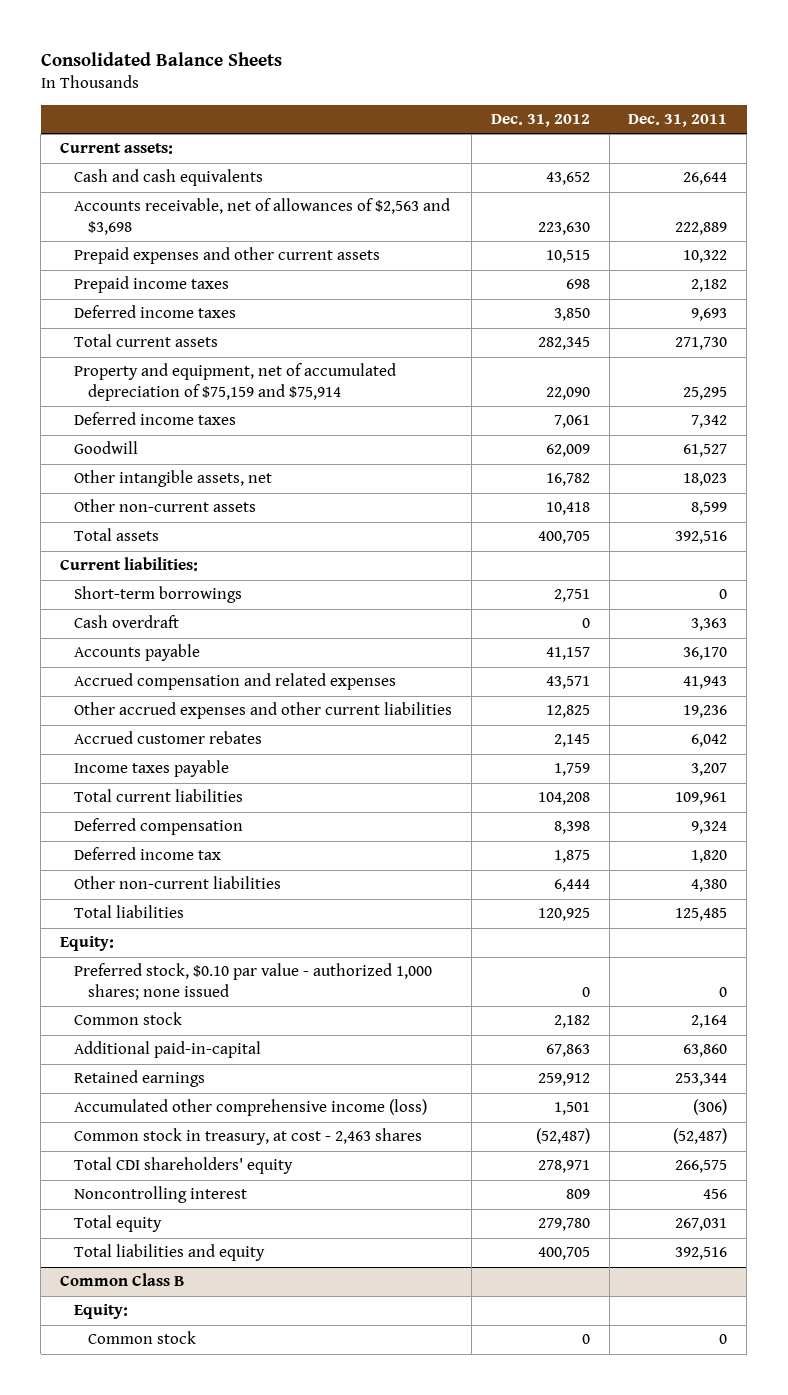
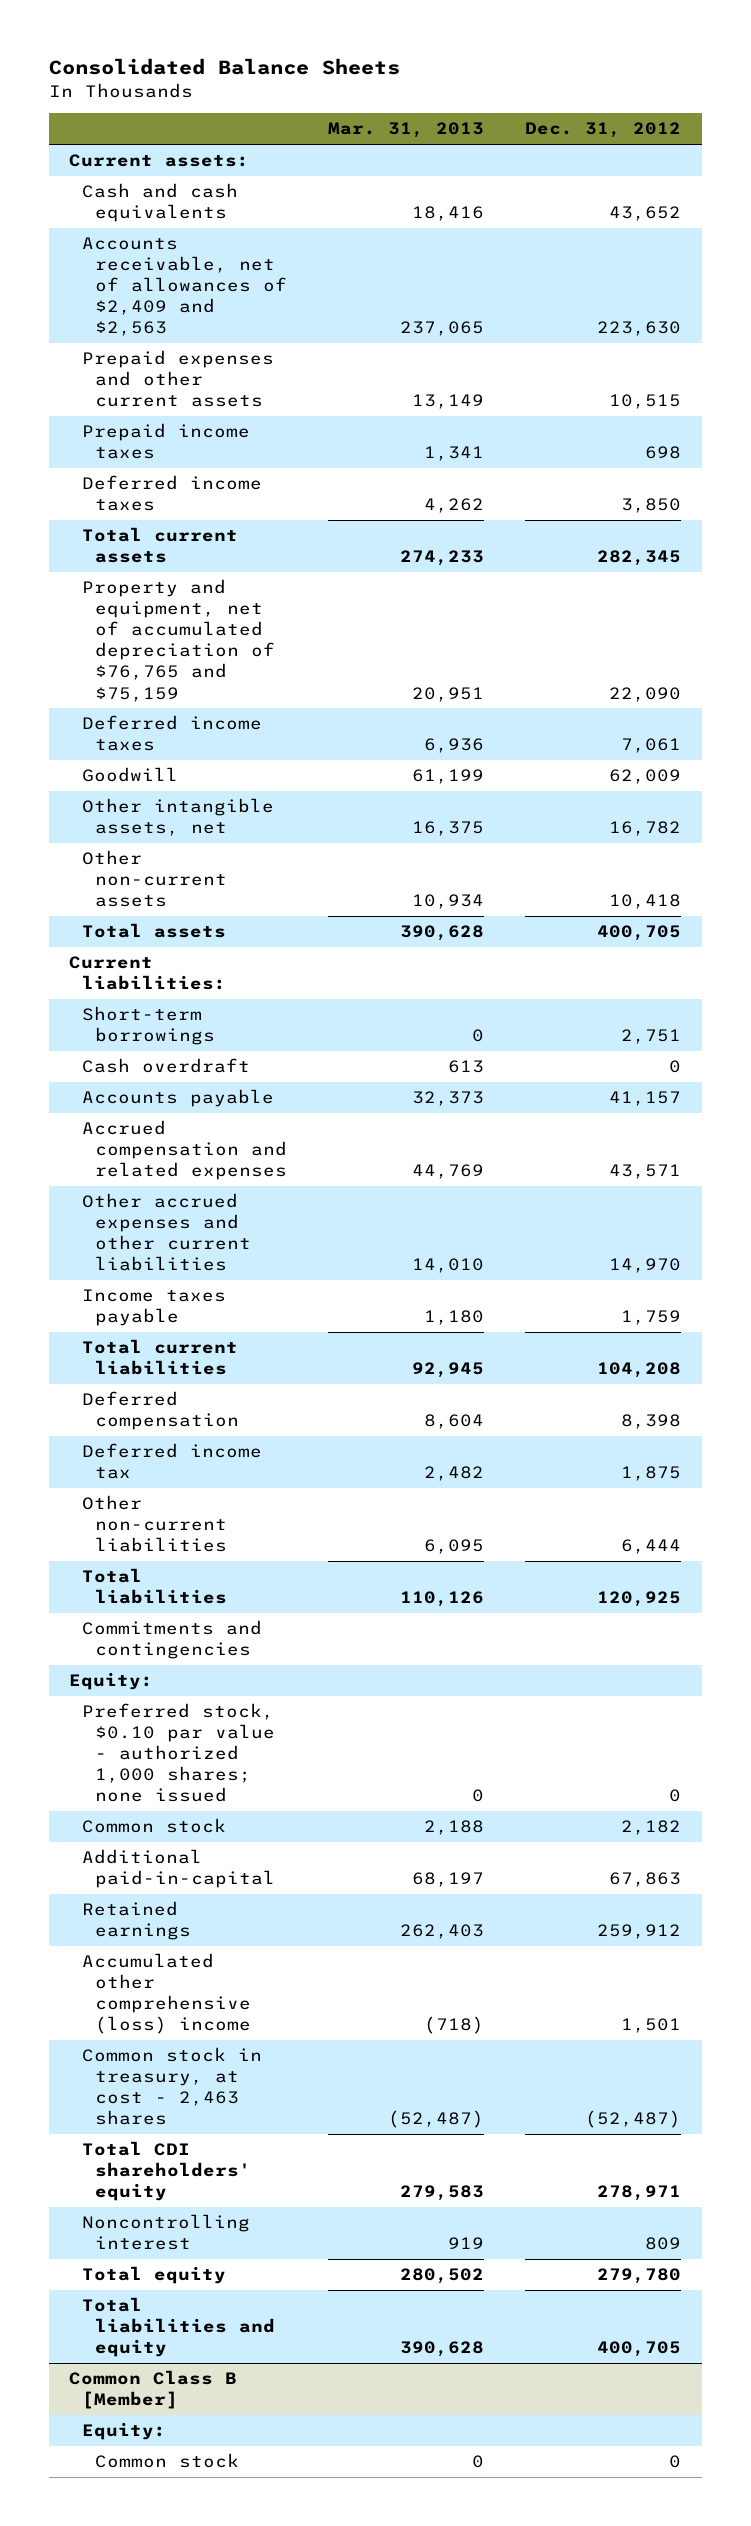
[628,114,728,128] Dec. 31, 2011 -> none
none -> [328,122,485,139] Mar. 31, 2013
[74,198,451,235] Accounts receivable, net of allowances of $2,563 and $3,698 -> [82,237,287,337] Accounts receivable, net of allowances of $2,409 and $2,563
[74,363,397,401] Property and equipment, net of accumulated depreciation of $75,159 and $75,914 -> [82,579,275,702] Property and equipment, net of accumulated depreciation of $76,765 and $75,159
[74,731,263,745] Accrued customer rebates -> none
[545,705,590,719] 12,825 -> [609,1258,682,1274] 14,970
none -> [82,1620,263,1660] Commitments and contingencies
[74,1099,428,1117] Accumulated other comprehensive income (loss) -> [82,1953,251,2035] Accumulated other comprehensive (loss) income
[60,1273,186,1287] Common Class B -> [69,2370,238,2410] Common Class B [Member]

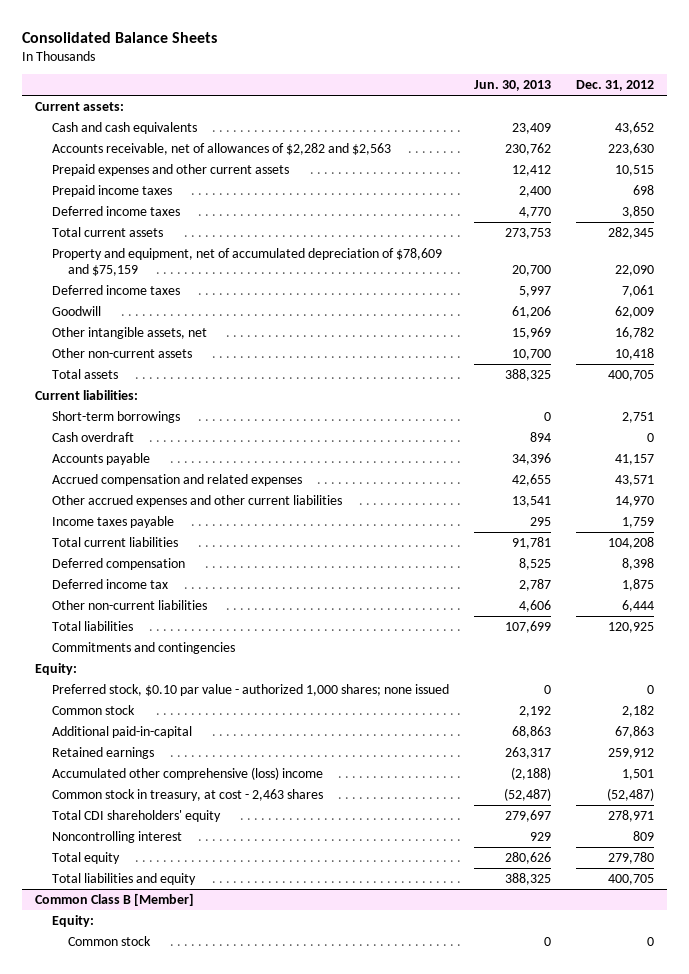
[328,122,485,139] Mar. 31, 2013 -> none
none -> [473,80,551,92] Jun. 30, 2013
[82,237,287,337] Accounts receivable, net of allowances of $2,409 and $2,563 -> [51,142,391,155] Accounts receivable, net of allowances of $2,282 and $2,563
[82,579,275,702] Property and equipment, net of accumulated depreciation of $76,765 and $75,159 -> [51,247,442,276] Property and equipment, net of accumulated depreciation of $78,609 and $75,159

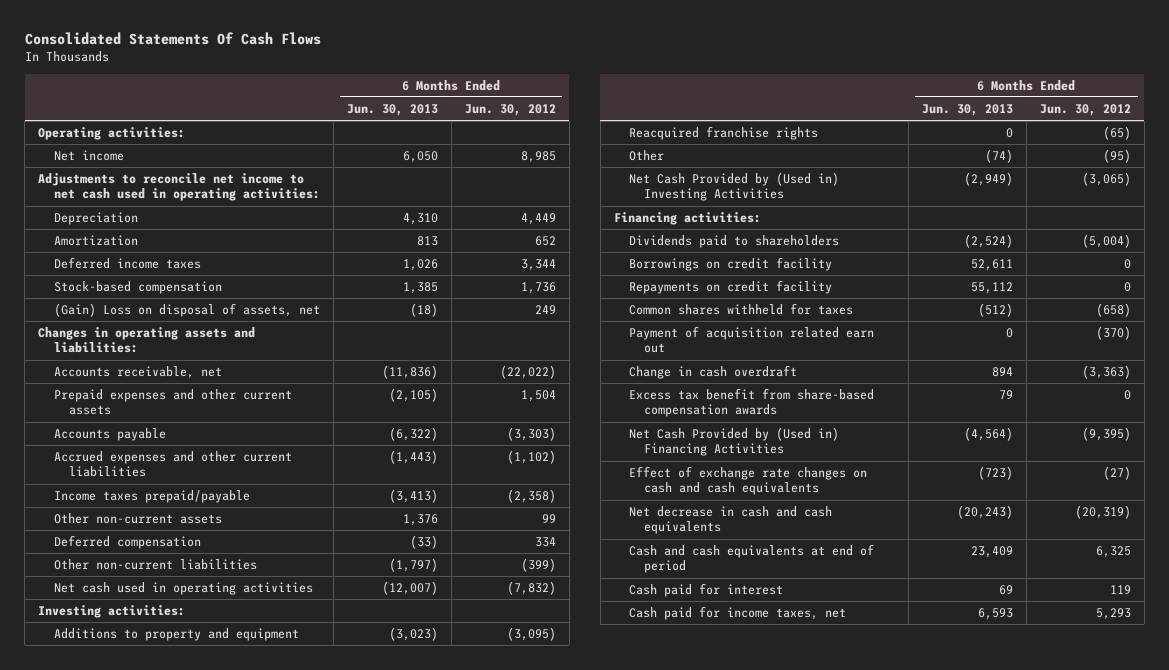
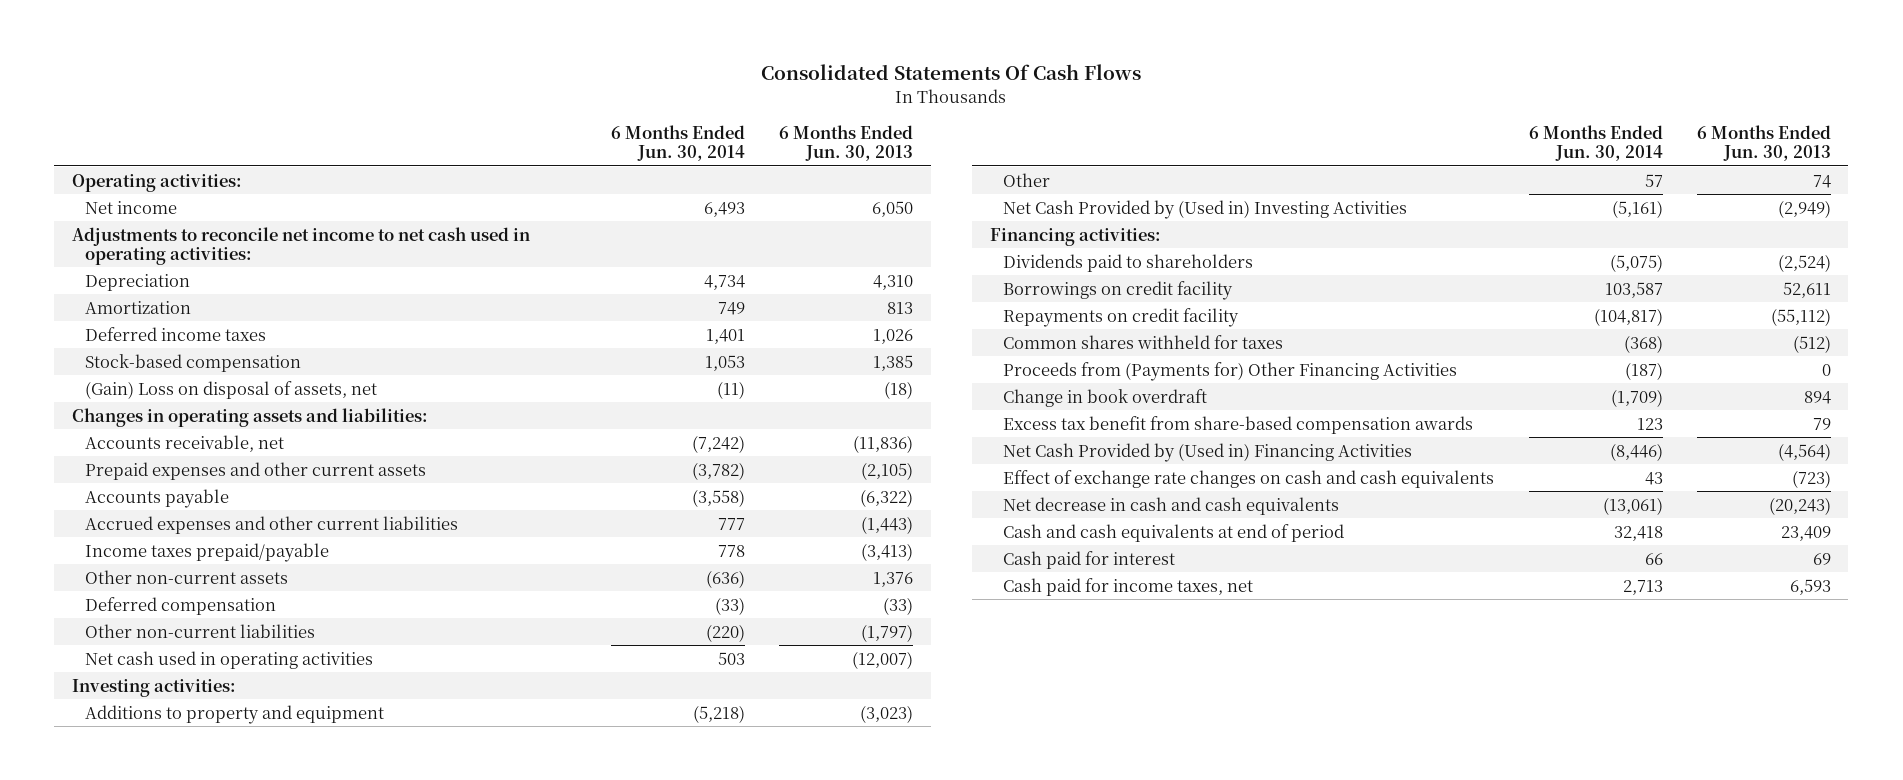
[464,103,556,116] Jun. 30, 2012 -> none
none -> [610,125,745,162] 6 Months Ended Jun. 30, 2014
[628,125,818,140] Reacquired franchise rights -> none
[984,148,1013,163] (74) -> [1813,174,1832,188] 74
[970,281,1013,294] 55,112 -> [1771,307,1832,326] (55,112)
[628,325,874,354] Payment of acquisition related earn out -> [1003,361,1458,381] Proceeds from (Payments for) Other Financing Activities
[628,364,797,379] Change in cash overdraft -> [1003,388,1208,407] Change in book overdraft

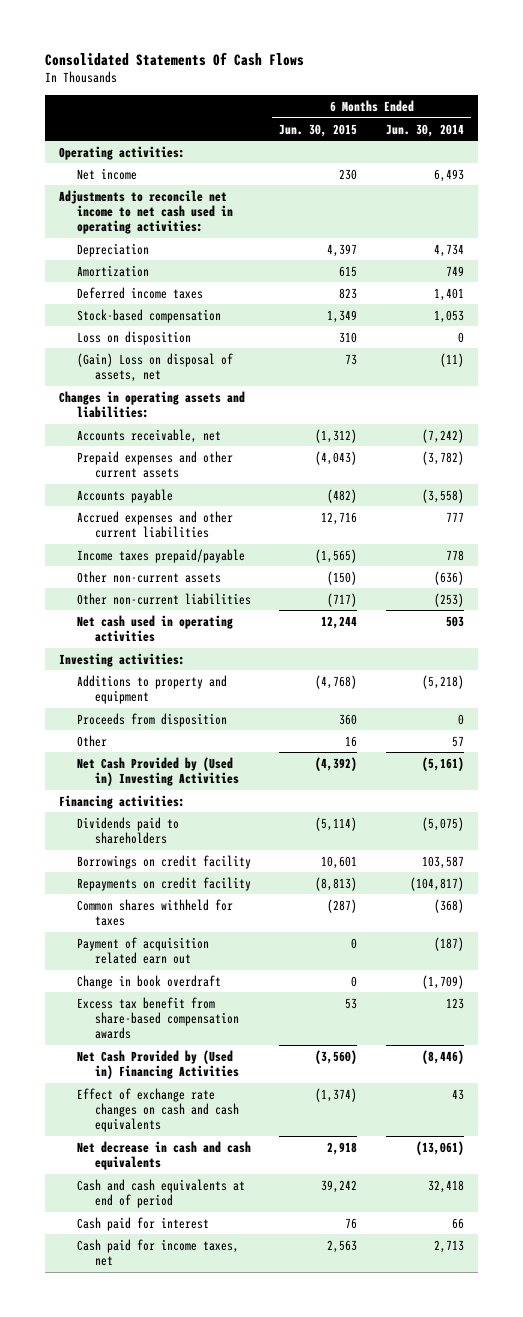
[779,125,914,162] 6 Months Ended Jun. 30, 2013 -> none
none -> [279,123,358,137] Jun. 30, 2015
none -> [77,330,192,345] Loss on disposition
[85,596,277,615] Deferred compensation -> none
[705,623,745,642] (220) -> [433,592,464,607] (253)
none -> [77,712,228,727] Proceeds from disposition
[1003,361,1458,381] Proceeds from (Payments for) Other Financing Activities -> [77,936,210,964] Payment of acquisition related earn out

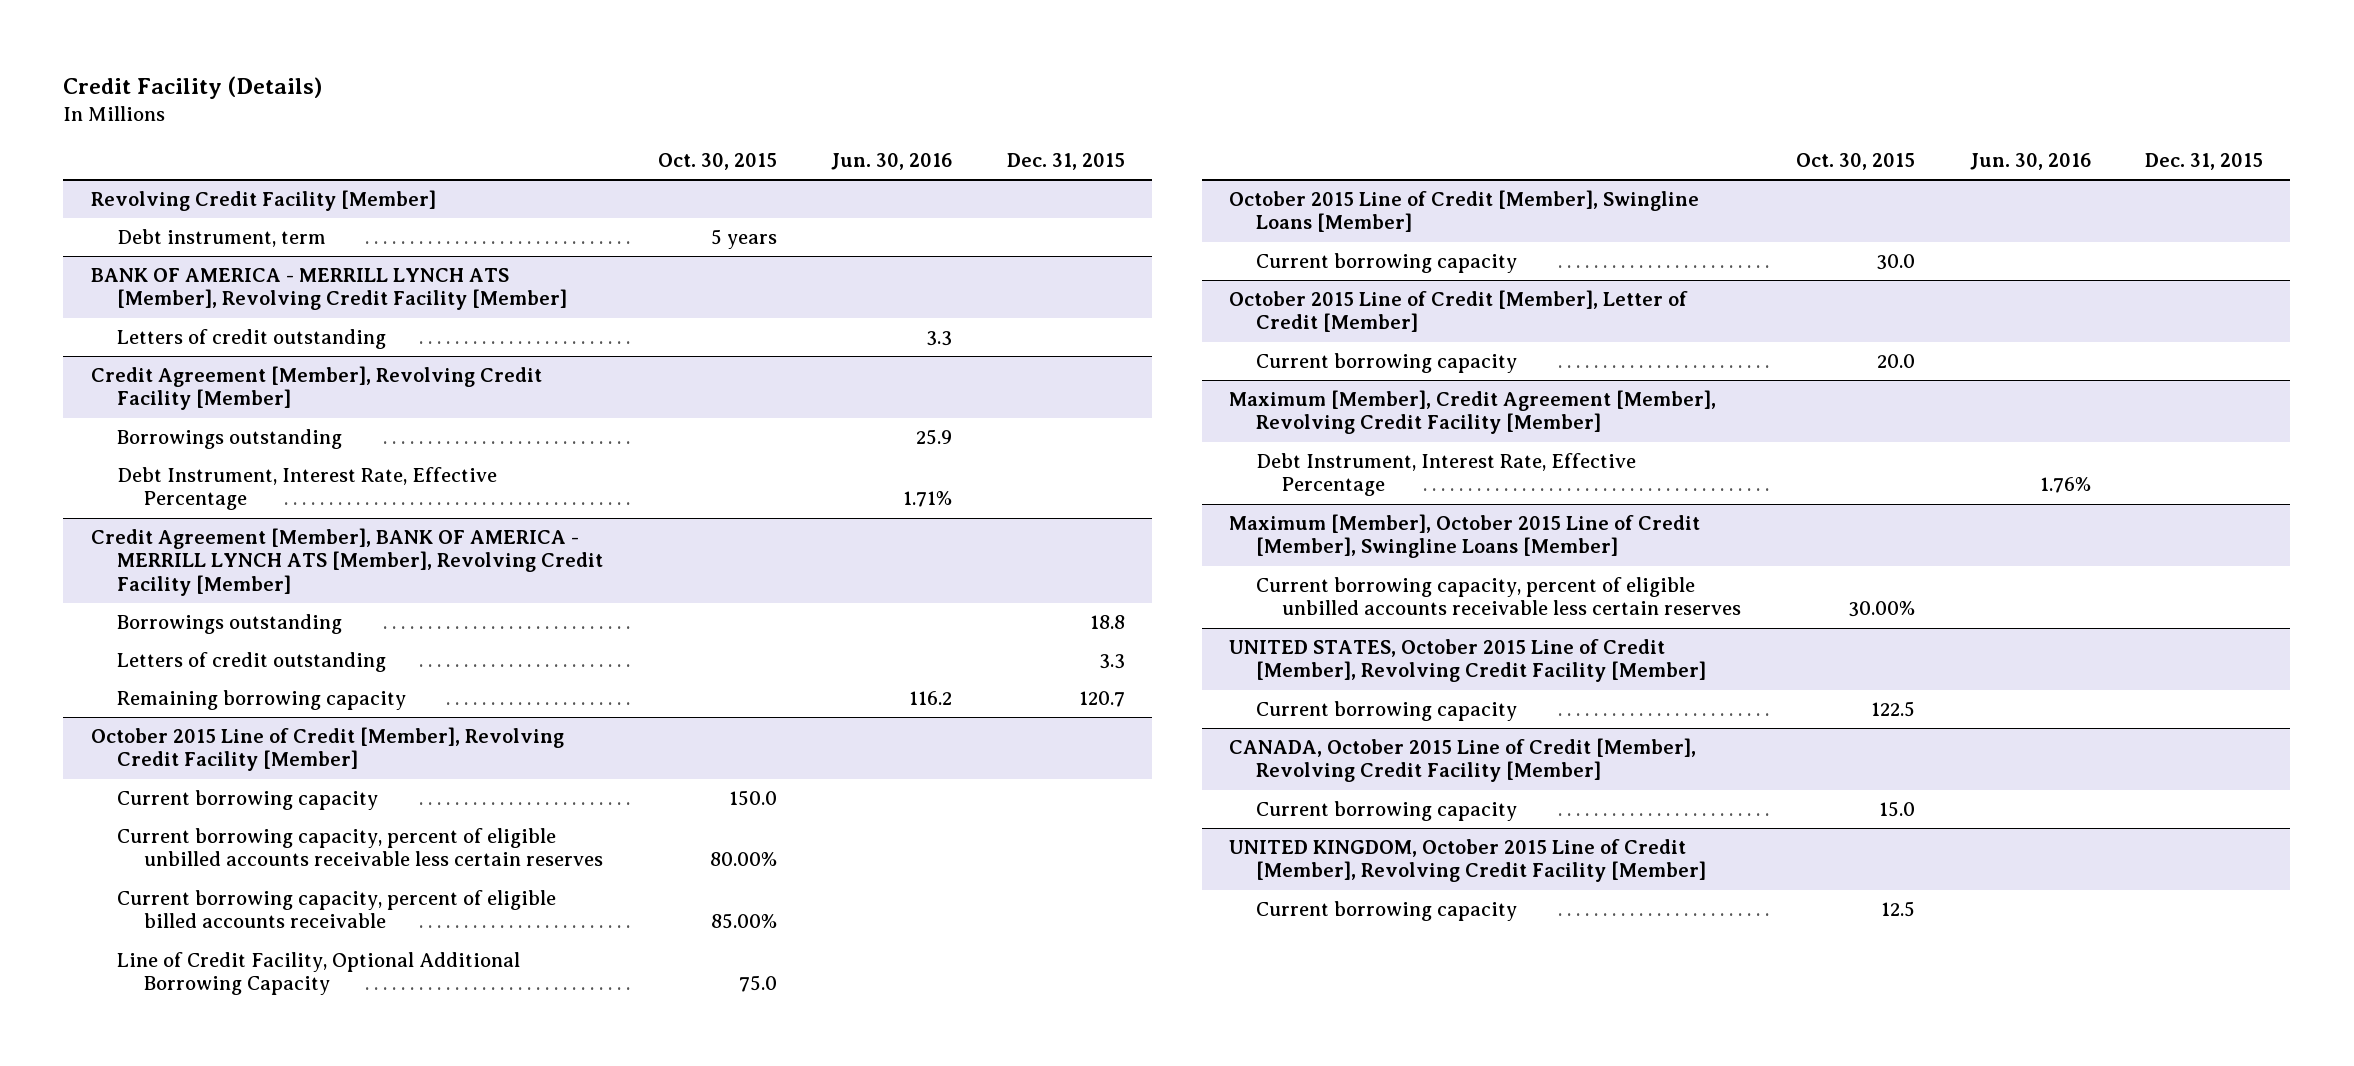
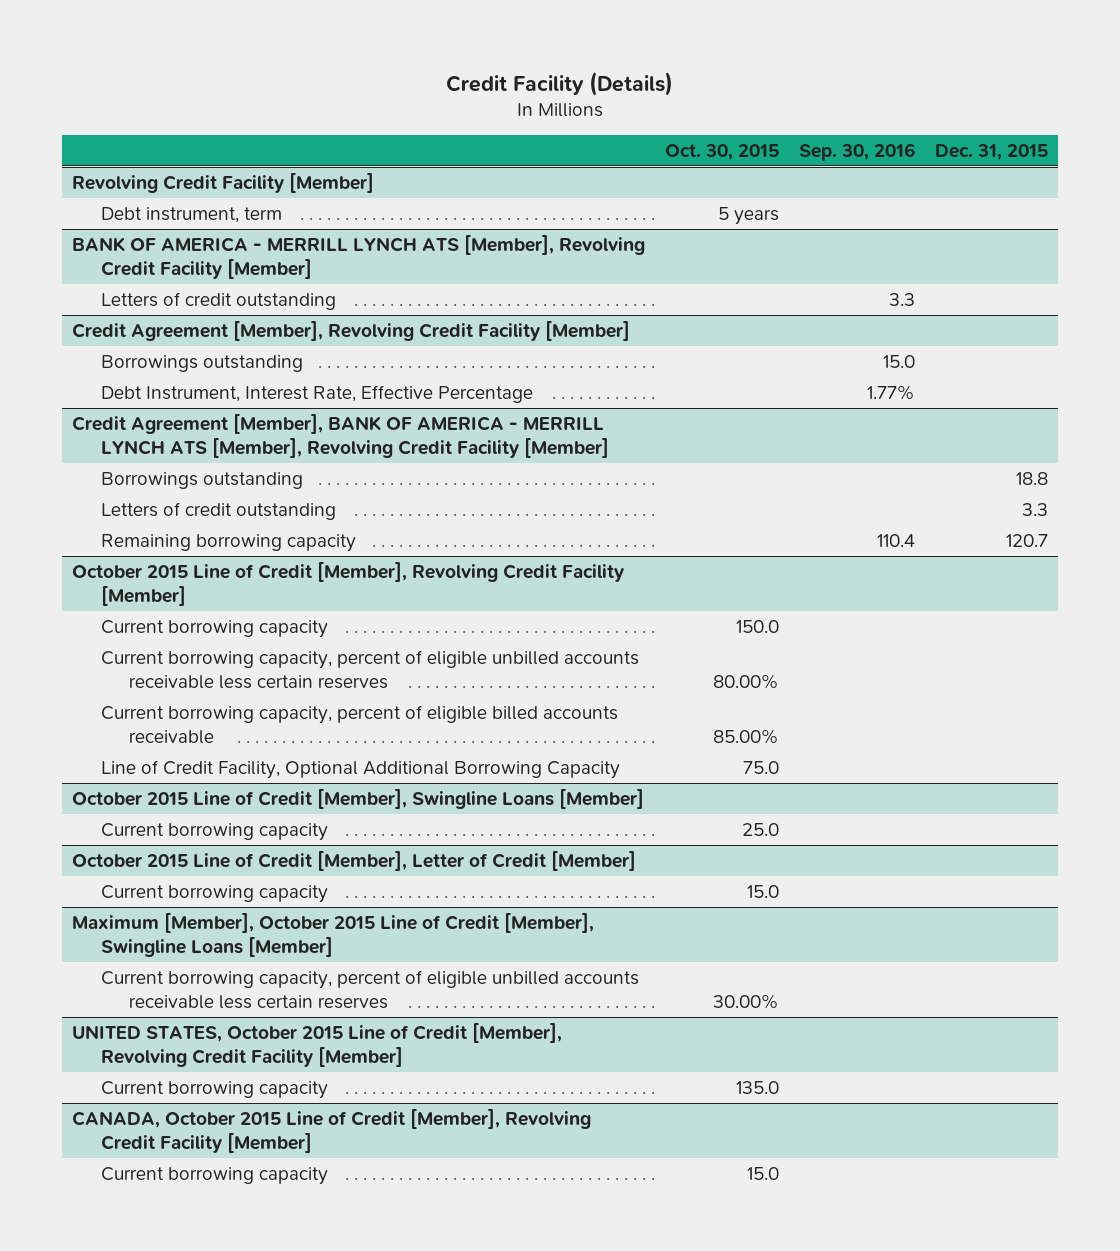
[831,153,953,171] Jun. 30, 2016 -> none
none -> [798,142,915,161] Sep. 30, 2016
[1876,254,1916,271] 30.0 -> [741,822,779,836] 25.0
[1229,390,1717,435] Maximum [Member], Credit Agreement [Member], Revolving Credit Facility [Member] -> none
[1255,453,1636,497] Debt Instrument, Interest Rate, Effective Percentage -> none
[1877,354,1916,369] 20.0 -> [746,884,779,898] 15.0
[1871,701,1916,718] 122.5 -> [735,1080,779,1094] 135.0
[1229,839,1706,883] UNITED KINGDOM, October 2015 Line of Credit [Member], Revolving Credit Facility [Member] -> none
[1255,901,1517,922] Current borrowing capacity -> none

